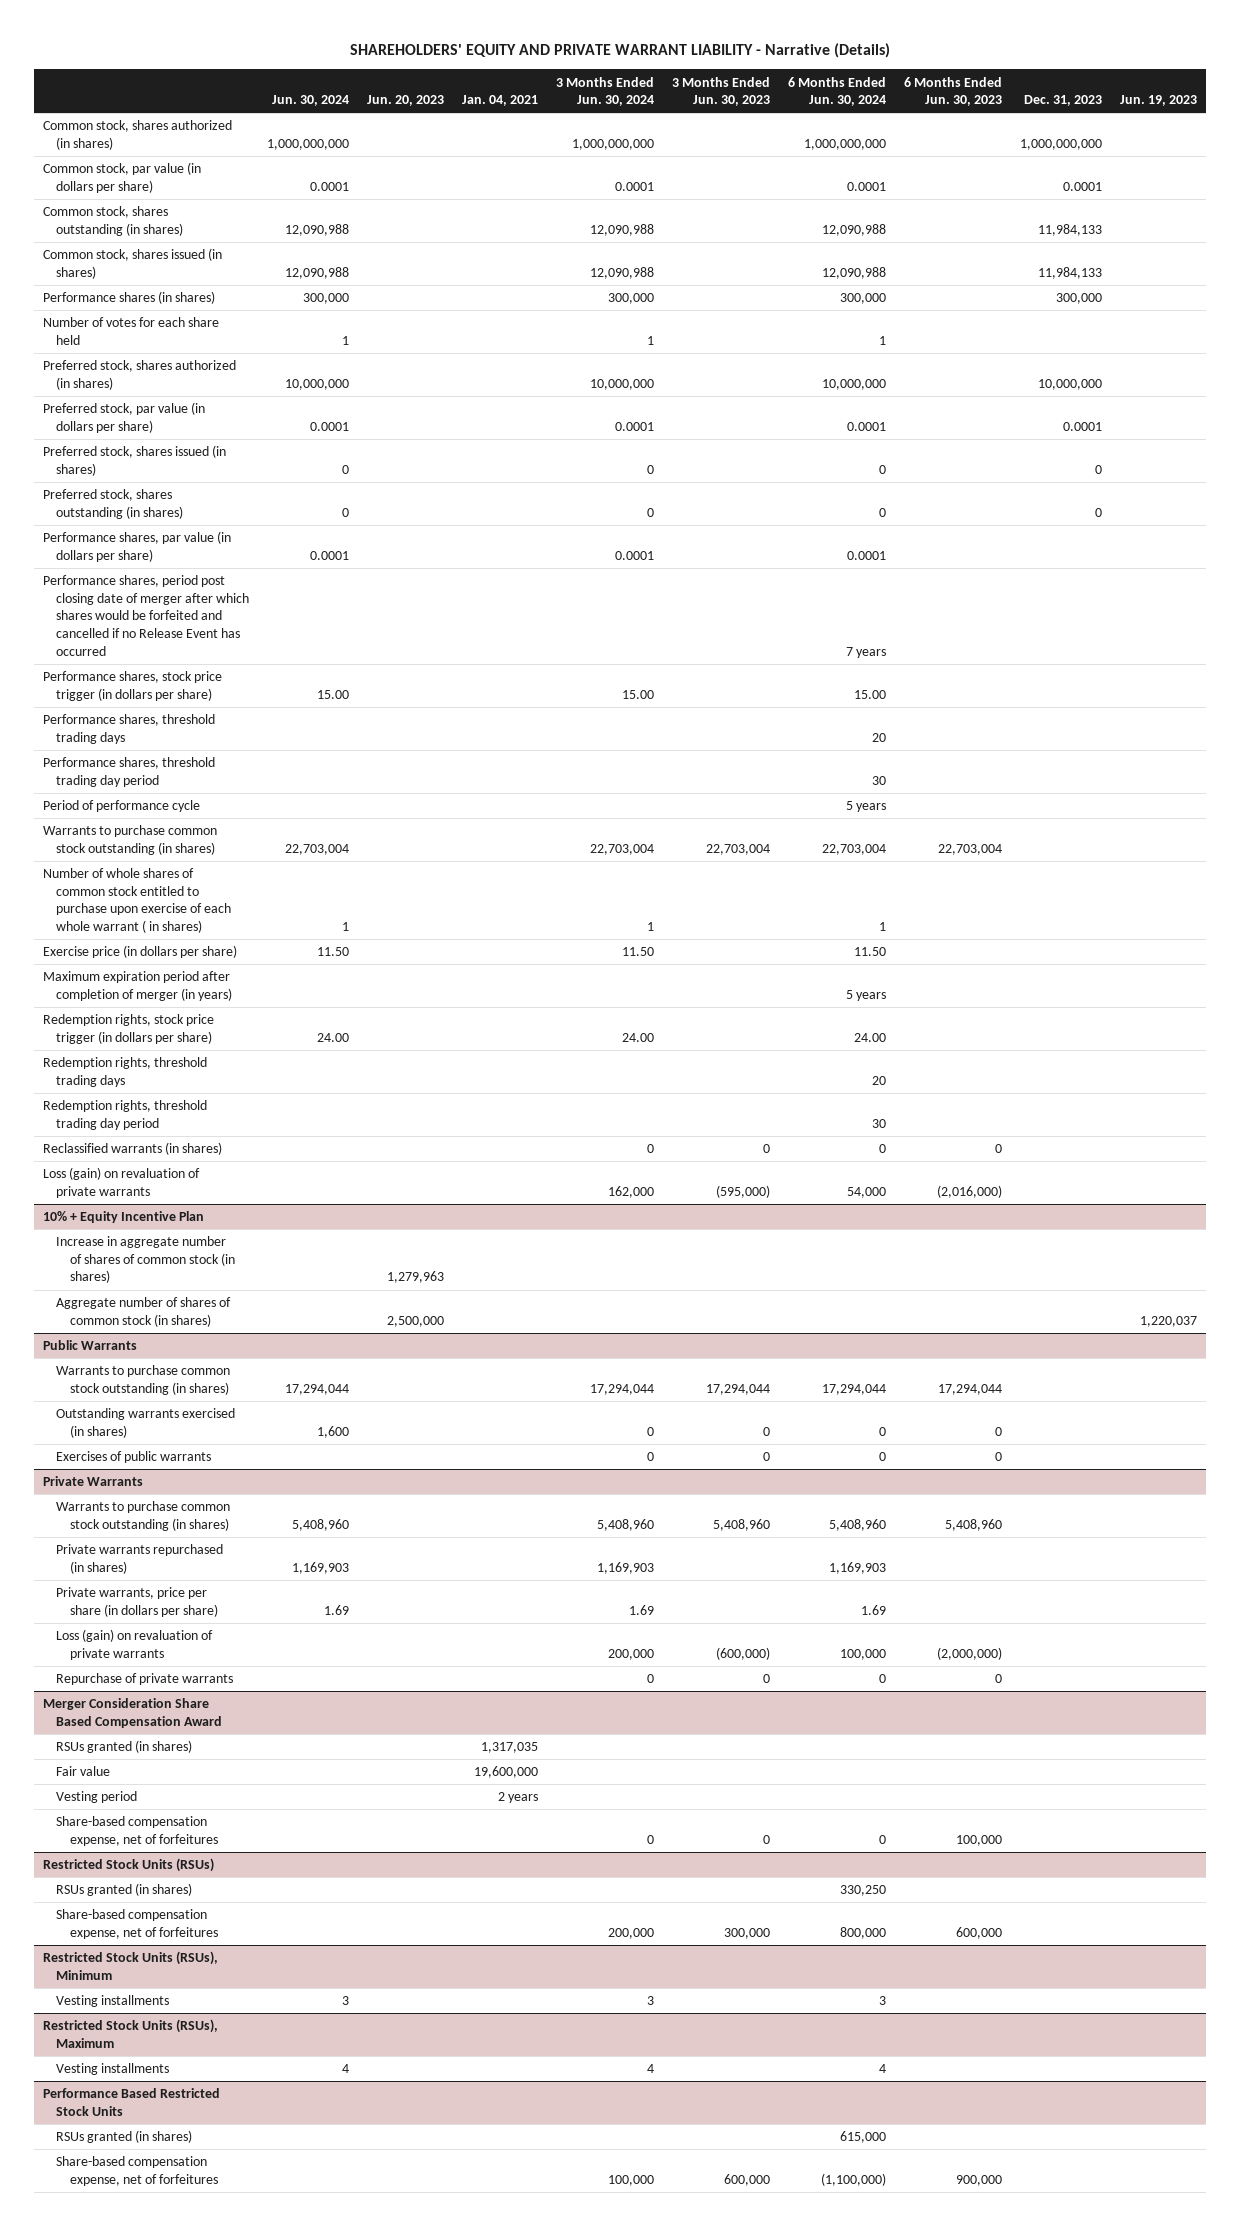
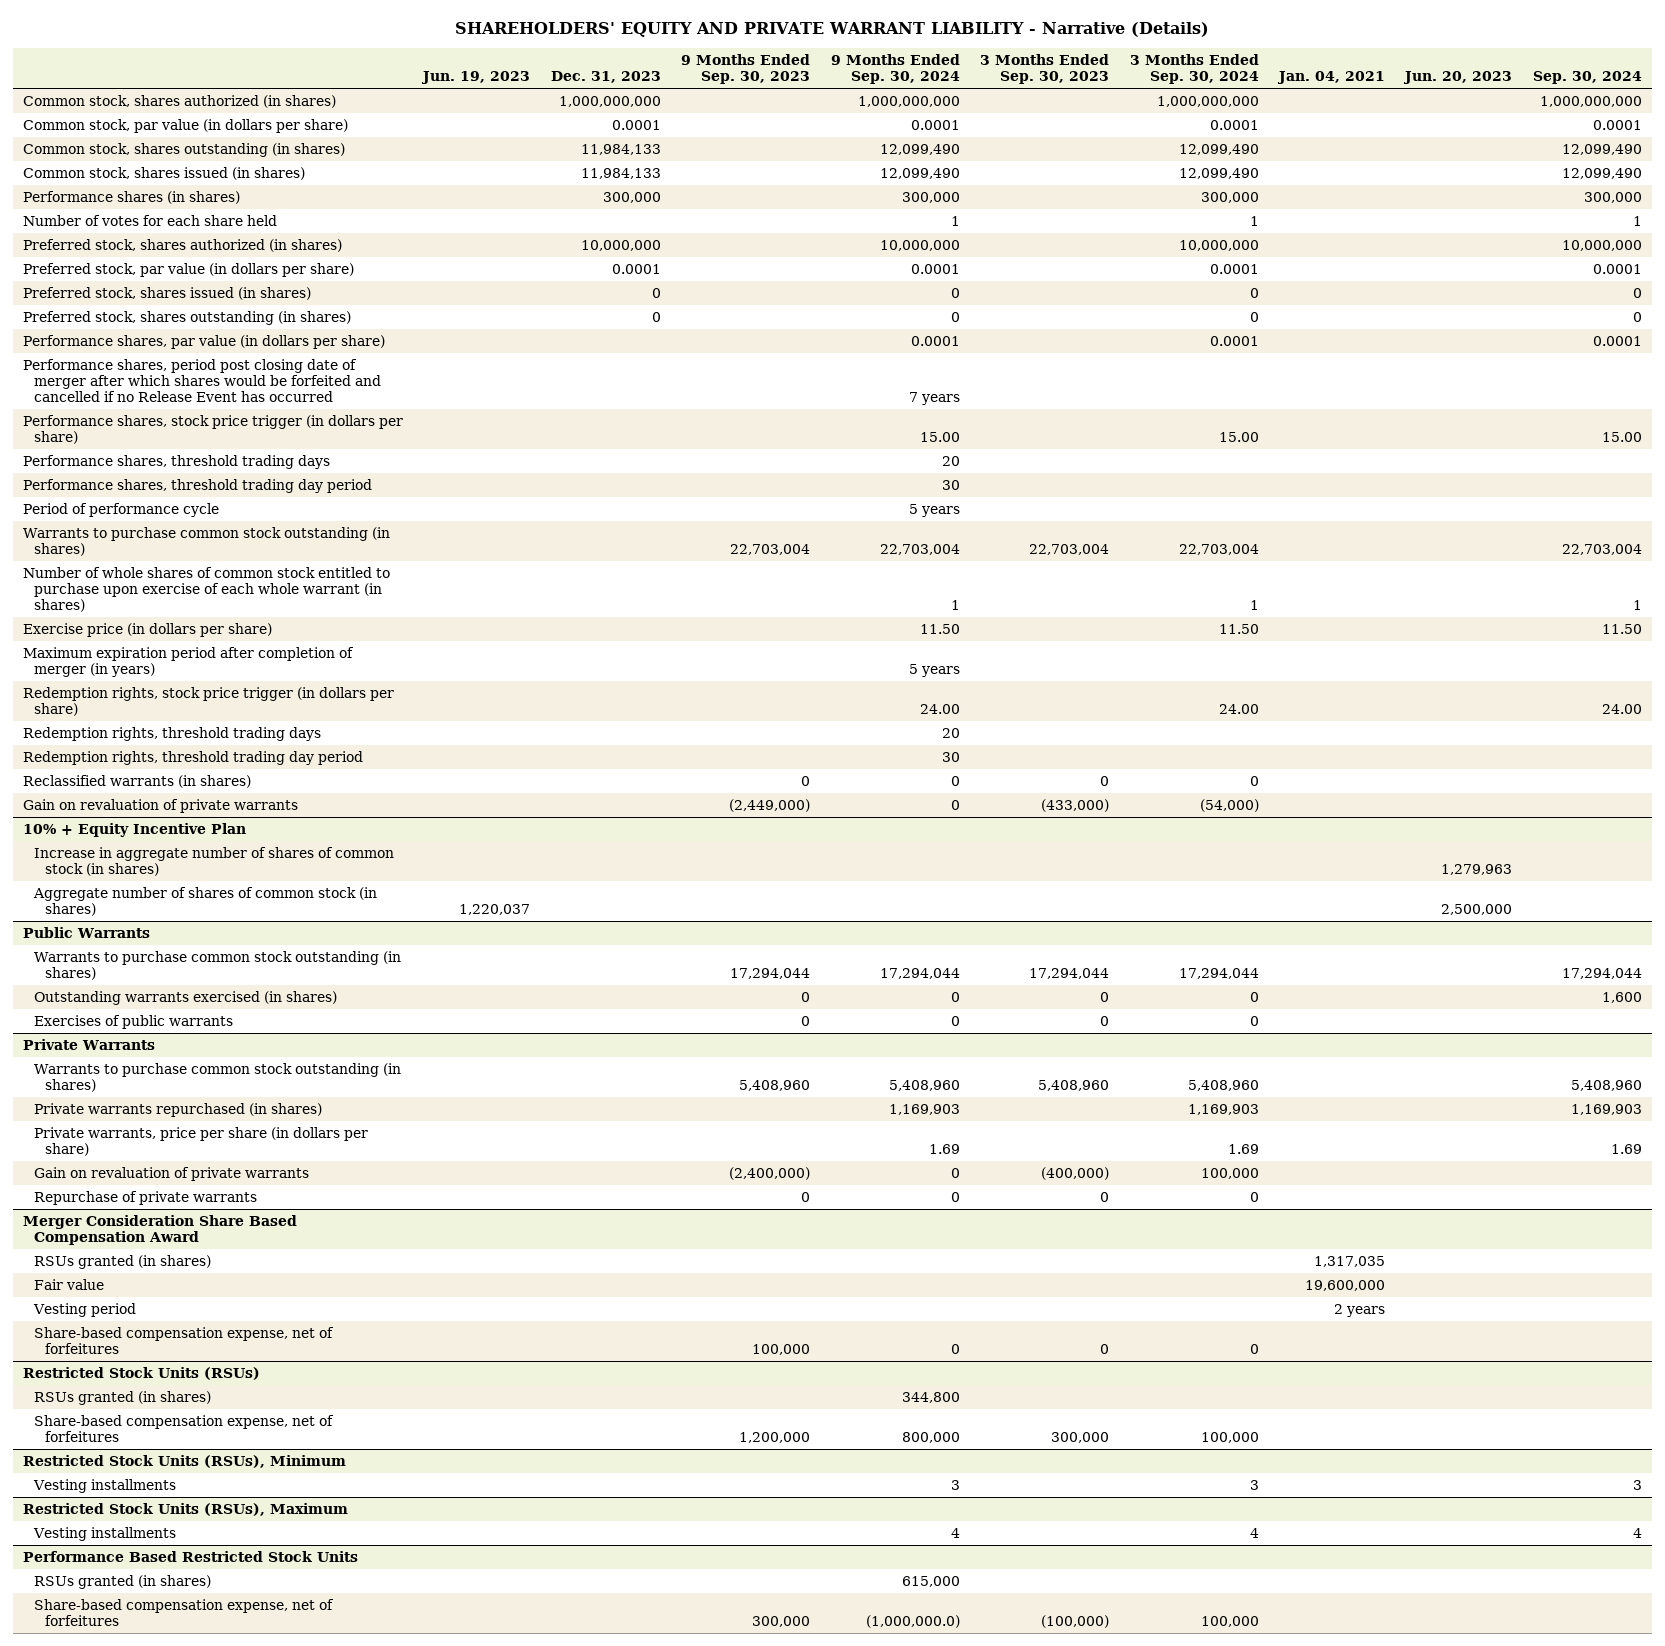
[272,95,350,107] Jun. 30, 2024 -> none
[556,76,655,107] 3 Months Ended Jun. 30, 2024 -> none
[671,76,770,107] 3 Months Ended Jun. 30, 2023 -> none
[787,76,886,107] 6 Months Ended Jun. 30, 2024 -> none
[903,76,1002,107] 6 Months Ended Jun. 30, 2023 -> none
none -> [681,54,811,85] 9 Months Ended Sep. 30, 2023
none -> [830,54,960,85] 9 Months Ended Sep. 30, 2024
none -> [980,54,1110,85] 3 Months Ended Sep. 30, 2023
none -> [1129,54,1259,85] 3 Months Ended Sep. 30, 2024
none -> [1532,71,1642,85] Sep. 30, 2024
[42,868,232,934] Number of whole shares of common stock entitled to purchase upon exercise of each whole warrant ( in shares) -> [22,567,390,613] Number of whole shares of common stock entitled to purchase upon exercise of each whole warrant (in shares)
[42,1167,200,1198] Loss (gain) on revaluation of private warrants -> [22,799,298,814] Gain on revaluation of private warrants
[56,1629,214,1660] Loss (gain) on revaluation of private warrants -> [34,1167,310,1182] Gain on revaluation of private warrants

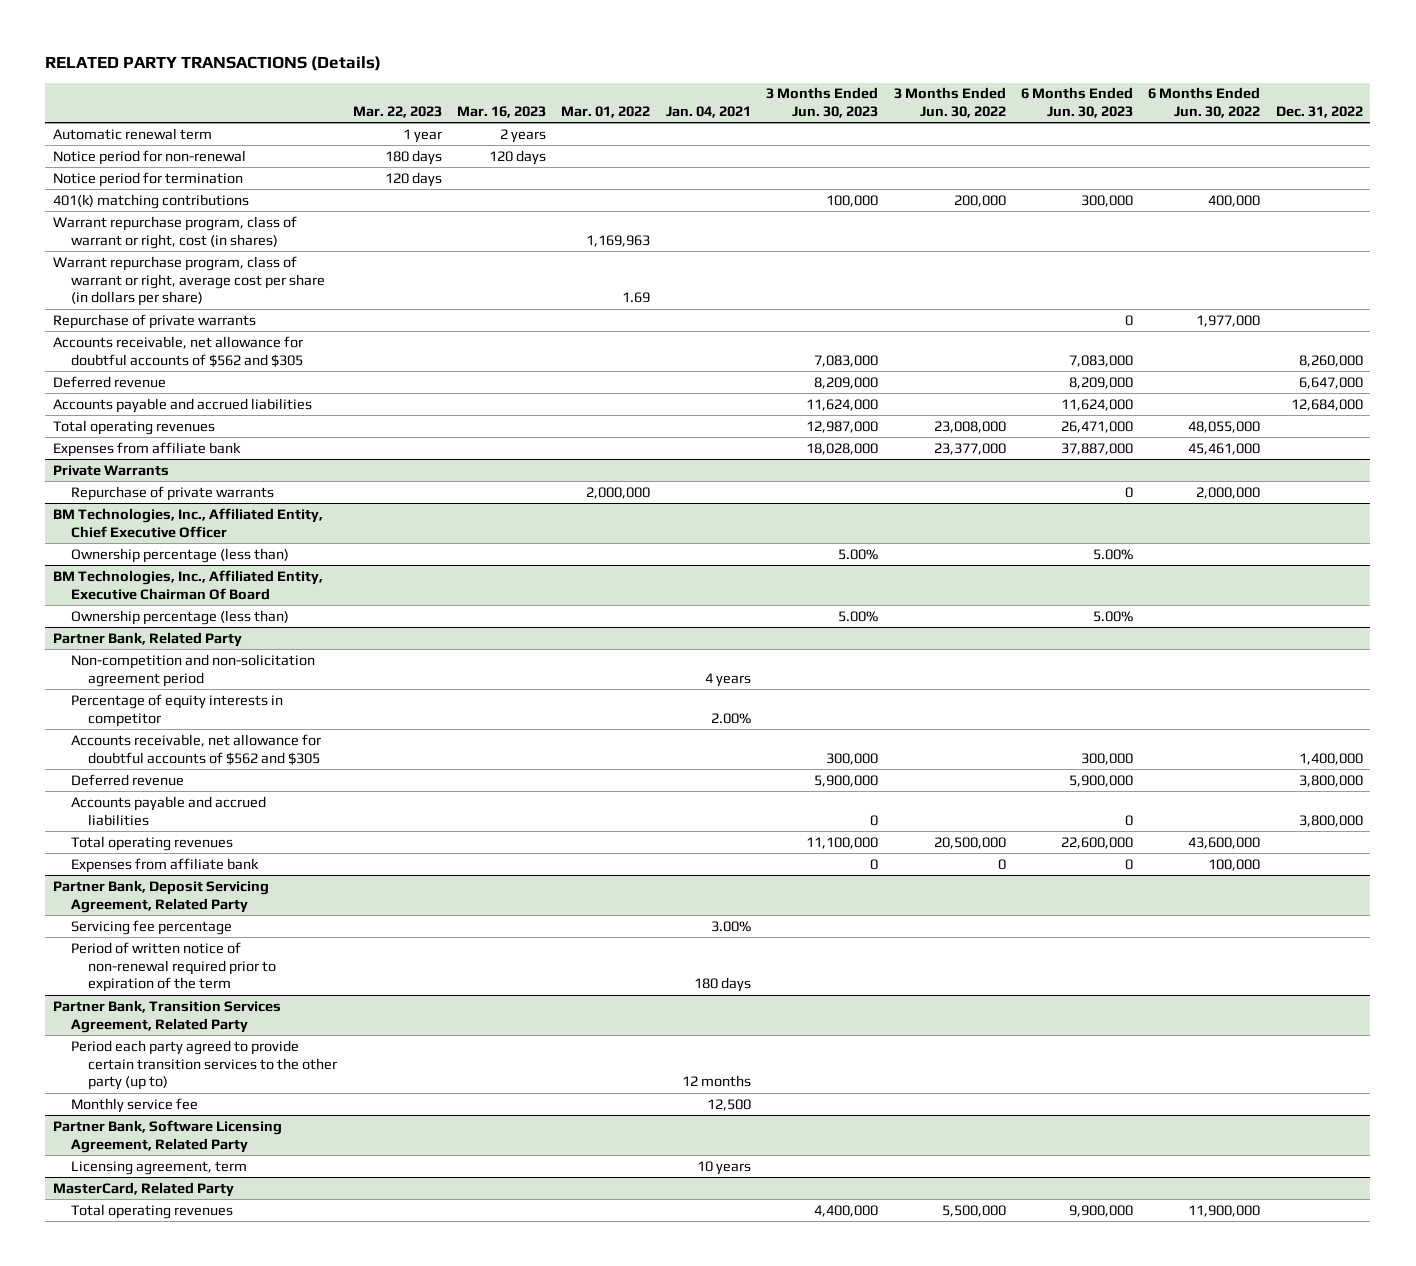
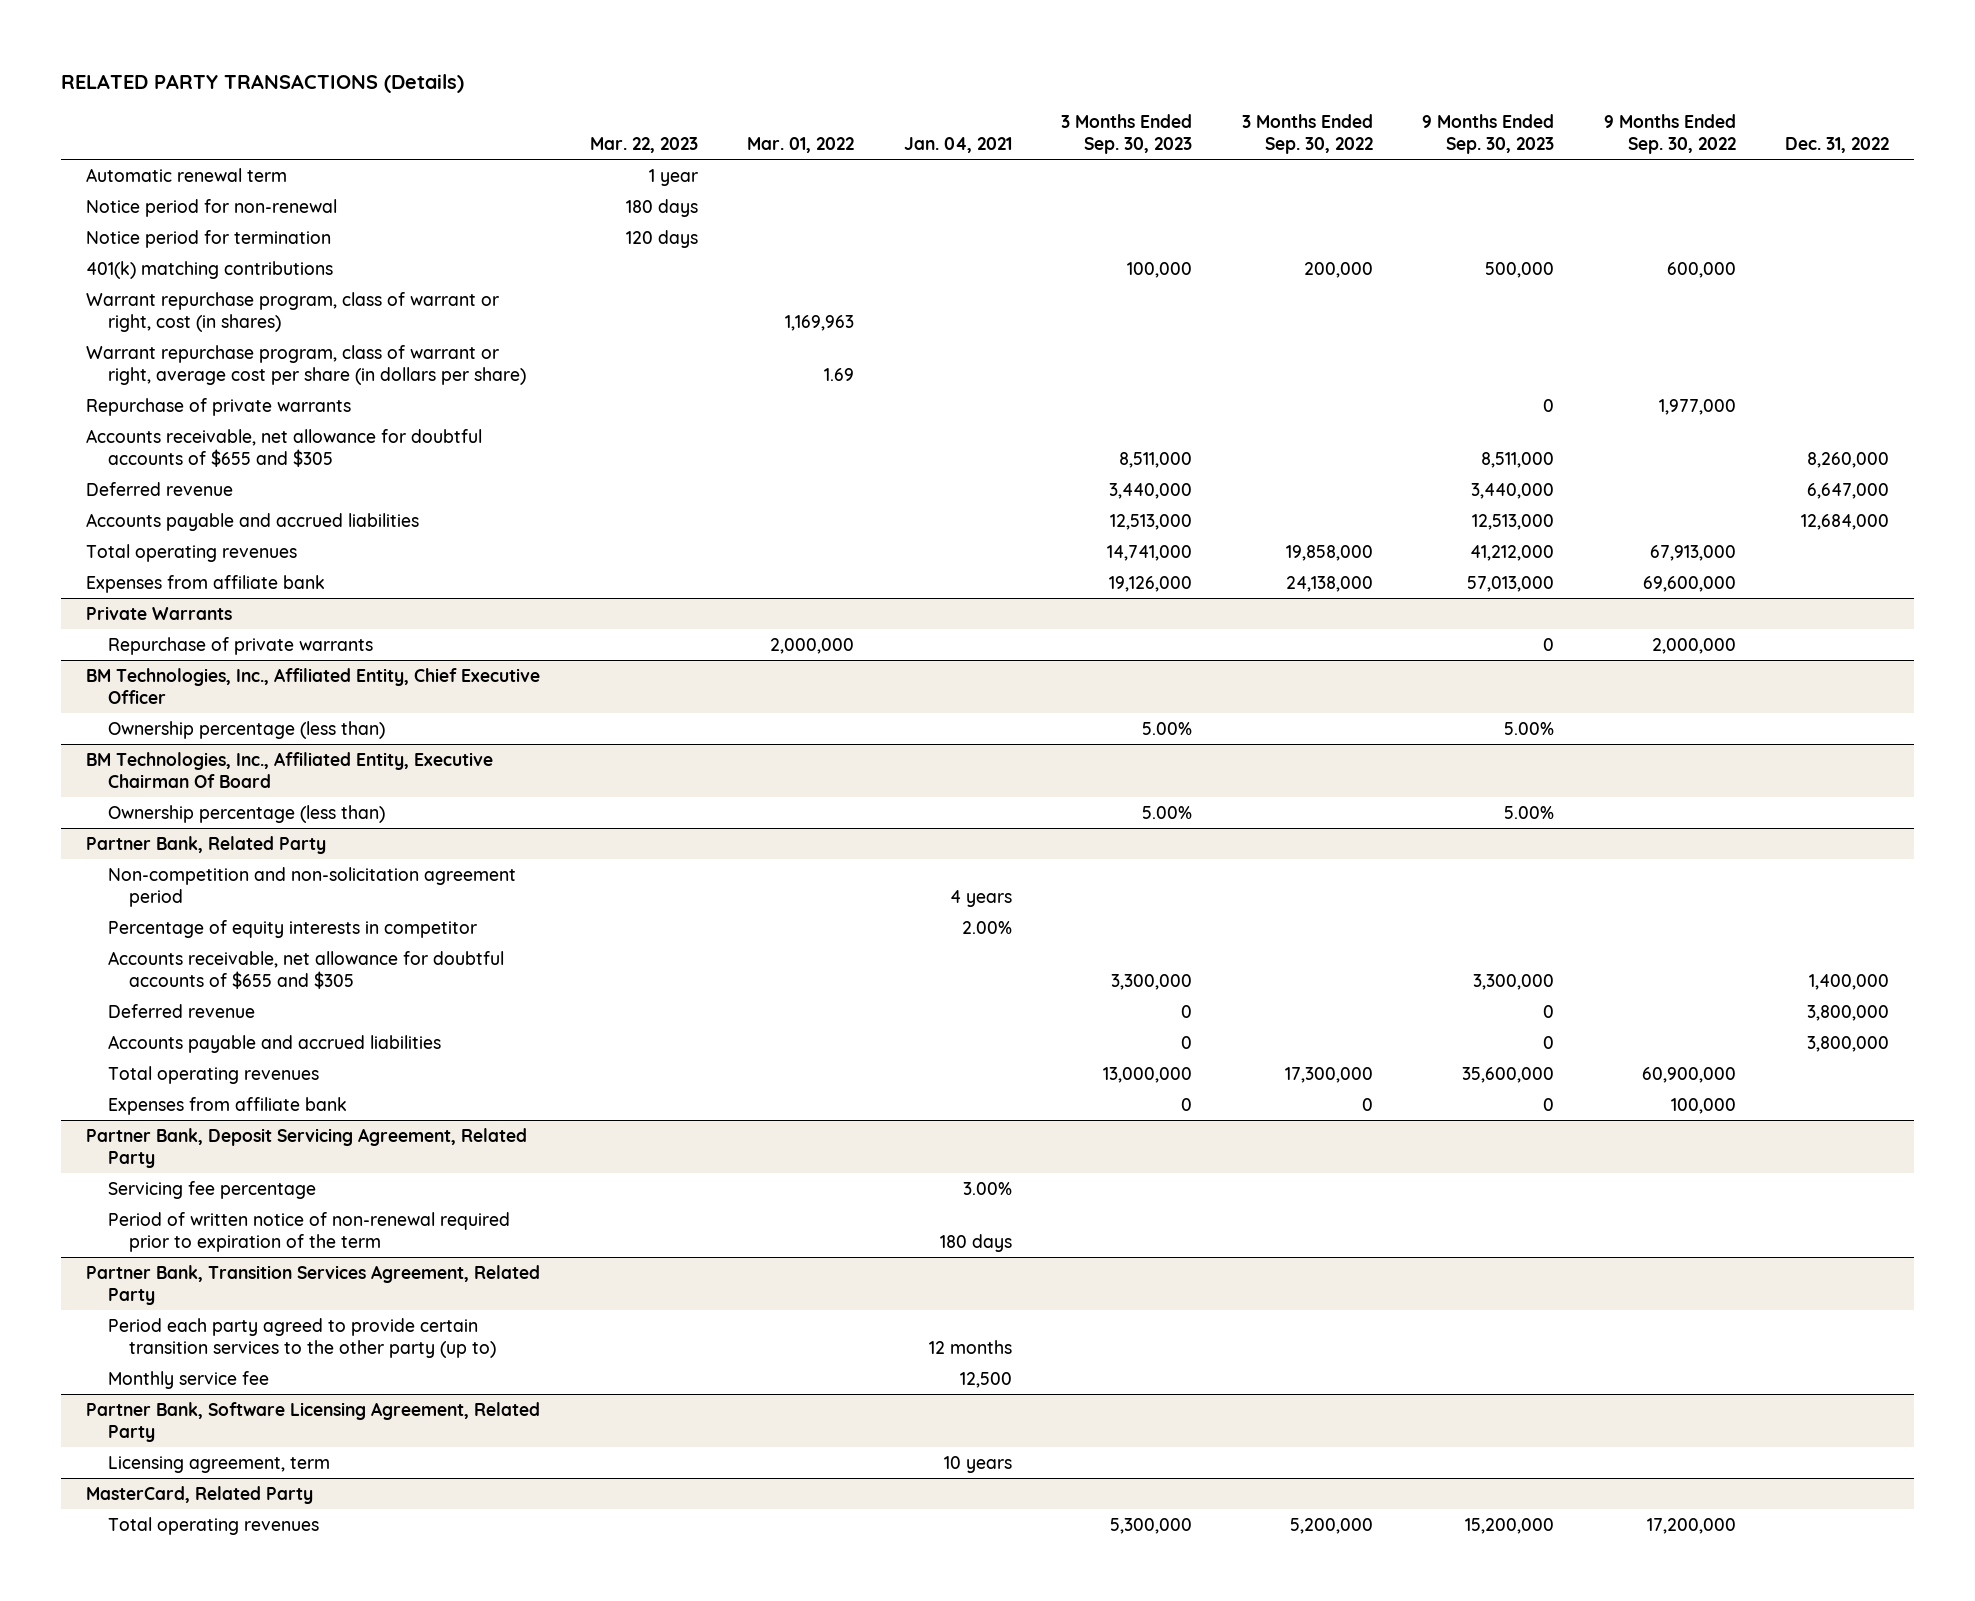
[457,106,547,119] Mar. 16, 2023 -> none
[766,87,879,119] 3 Months Ended Jun. 30, 2023 -> none
[893,87,1006,119] 3 Months Ended Jun. 30, 2022 -> none
[1020,87,1133,119] 6 Months Ended Jun. 30, 2023 -> none
[1148,87,1261,119] 6 Months Ended Jun. 30, 2022 -> none
none -> [1061,114,1193,154] 3 Months Ended Sep. 30, 2023
none -> [1241,114,1373,154] 3 Months Ended Sep. 30, 2022
none -> [1422,114,1555,154] 9 Months Ended Sep. 30, 2023
none -> [1603,114,1736,154] 9 Months Ended Sep. 30, 2022
[52,335,303,368] Accounts receivable, net allowance for doubtful accounts of $562 and $305 -> [86,428,483,467] Accounts receivable, net allowance for doubtful accounts of $655 and $305
[70,733,321,766] Accounts receivable, net allowance for doubtful accounts of $562 and $305 -> [107,950,504,989] Accounts receivable, net allowance for doubtful accounts of $655 and $305

